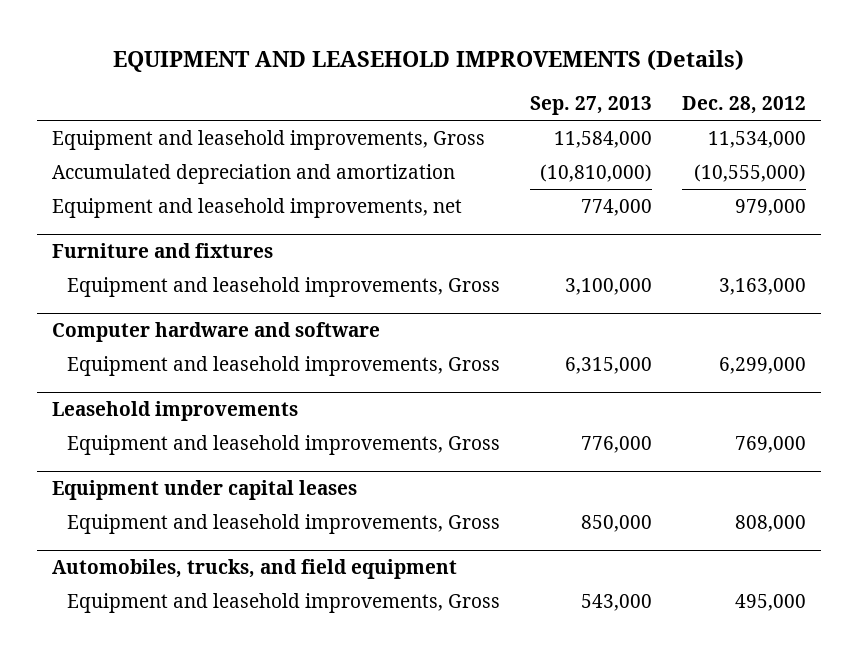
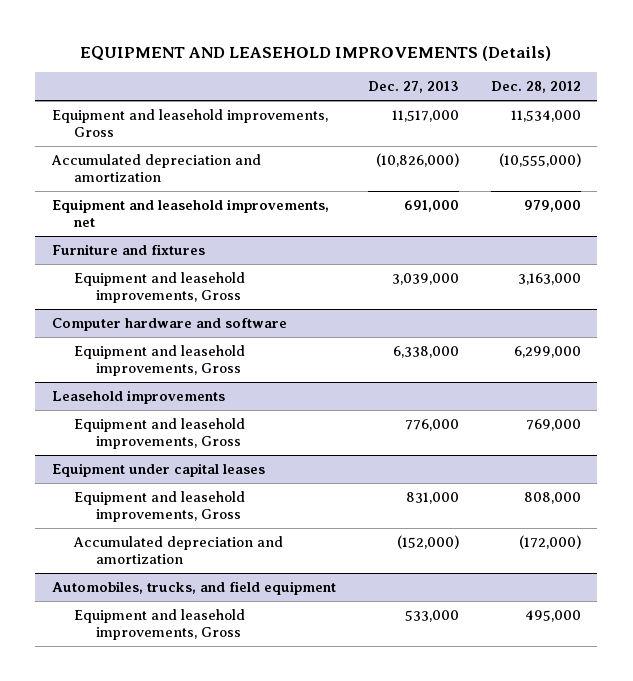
[530,95,653,115] Sep. 27, 2013 -> none
none -> [367,81,459,94] Dec. 27, 2013
none -> [72,535,283,565] Accumulated depreciation and amortization

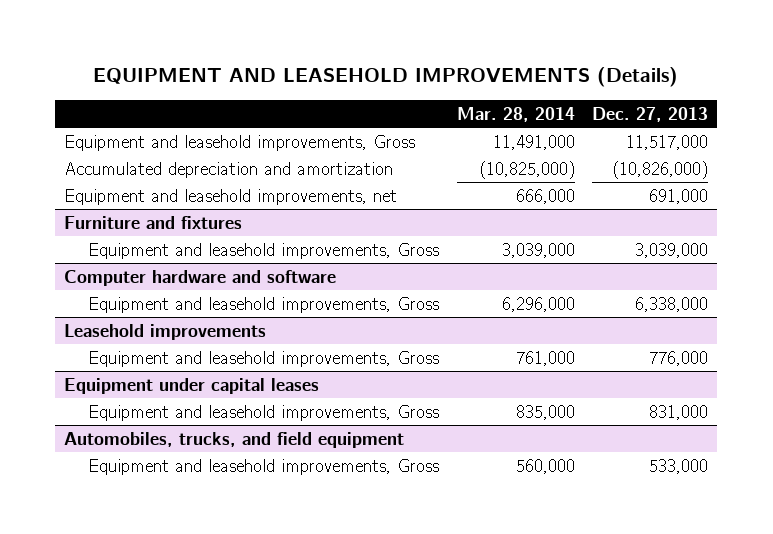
[491,81,582,94] Dec. 28, 2012 -> none
none -> [456,106,575,122] Mar. 28, 2014
[72,535,283,565] Accumulated depreciation and amortization -> none

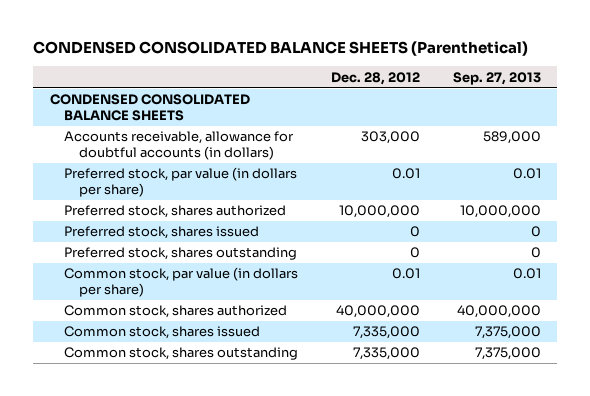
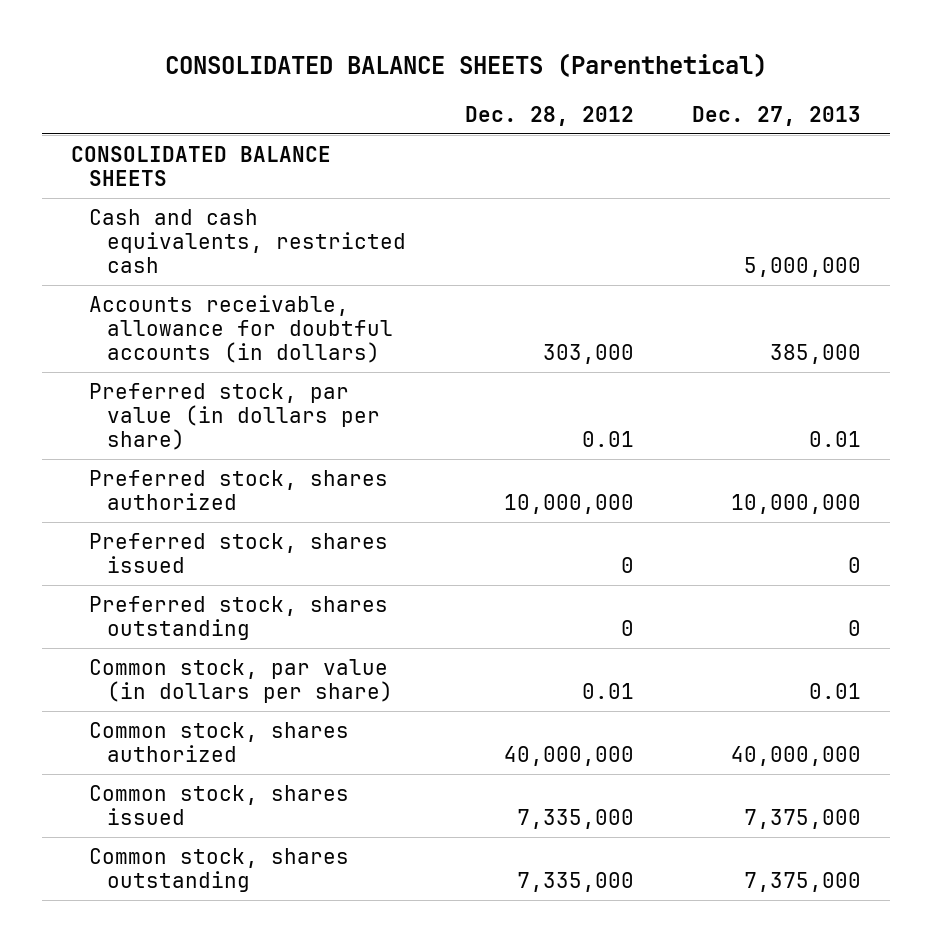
[33,41,529,57] CONDENSED CONSOLIDATED BALANCE SHEETS (Parenthetical) -> [165,52,768,77] CONSOLIDATED BALANCE SHEETS (Parenthetical)
[452,71,541,85] Sep. 27, 2013 -> none
none -> [692,105,862,126] Dec. 27, 2013
[49,94,250,121] CONDENSED CONSOLIDATED BALANCE SHEETS -> [71,146,332,187] CONSOLIDATED BALANCE SHEETS
none -> [89,209,407,273] Cash and cash equivalents, restricted cash

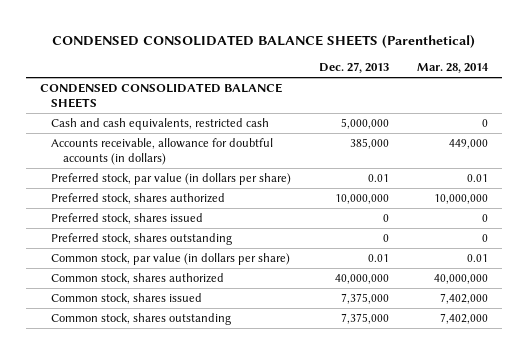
[165,52,768,77] CONSOLIDATED BALANCE SHEETS (Parenthetical) -> [51,34,475,48] CONDENSED CONSOLIDATED BALANCE SHEETS (Parenthetical)
[464,105,634,126] Dec. 28, 2012 -> none
none -> [416,63,489,74] Mar. 28, 2014
[71,146,332,187] CONSOLIDATED BALANCE SHEETS -> [39,83,282,108] CONDENSED CONSOLIDATED BALANCE SHEETS

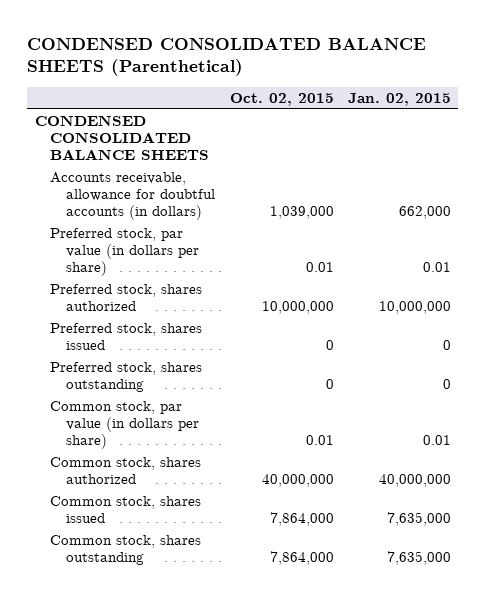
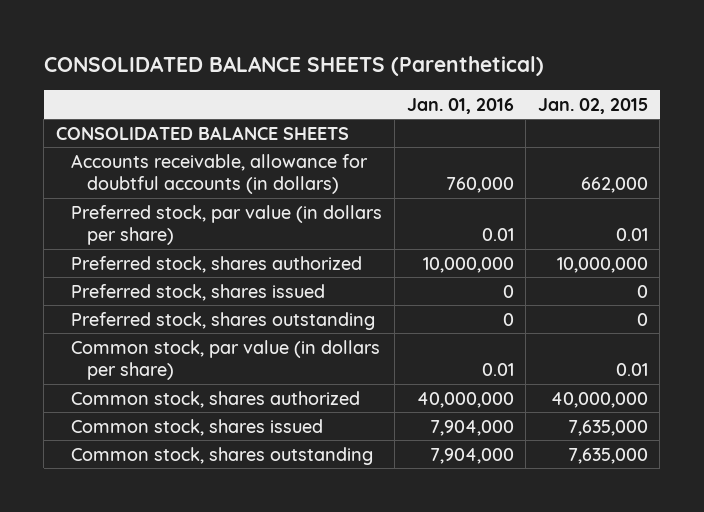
[27,37,427,77] CONDENSED CONSOLIDATED BALANCE SHEETS (Parenthetical) -> [43,55,544,76] CONSOLIDATED BALANCE SHEETS (Parenthetical)
[229,92,334,106] Oct. 02, 2015 -> none
none -> [406,97,514,114] Jan. 01, 2016
[34,114,210,161] CONDENSED CONSOLIDATED BALANCE SHEETS -> [55,125,349,140] CONSOLIDATED BALANCE SHEETS

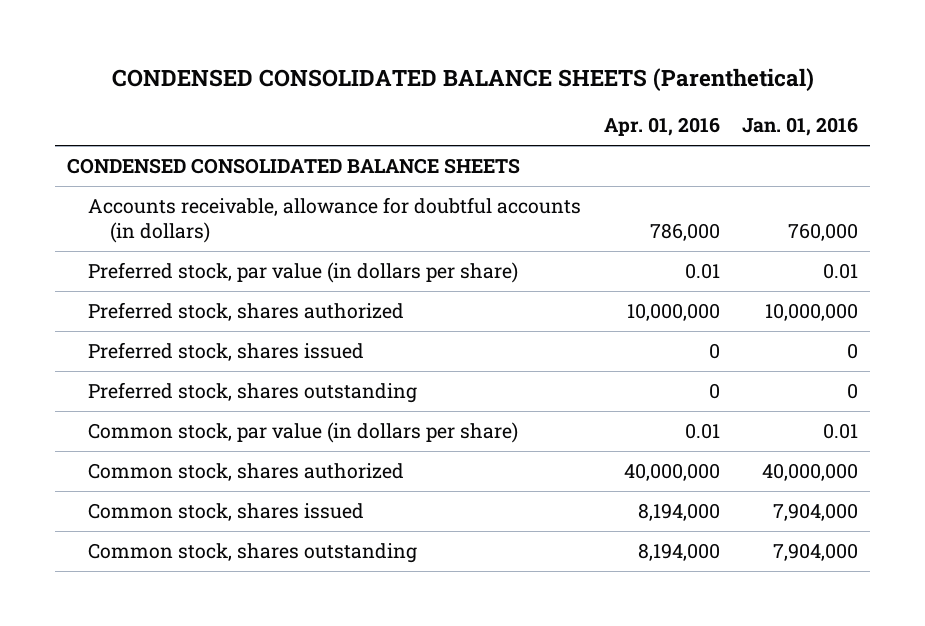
[43,55,544,76] CONSOLIDATED BALANCE SHEETS (Parenthetical) -> [111,67,814,91] CONDENSED CONSOLIDATED BALANCE SHEETS (Parenthetical)
[537,97,648,114] Jan. 02, 2015 -> none
none -> [603,117,720,137] Apr. 01, 2016
[55,125,349,140] CONSOLIDATED BALANCE SHEETS -> [66,157,520,174] CONDENSED CONSOLIDATED BALANCE SHEETS

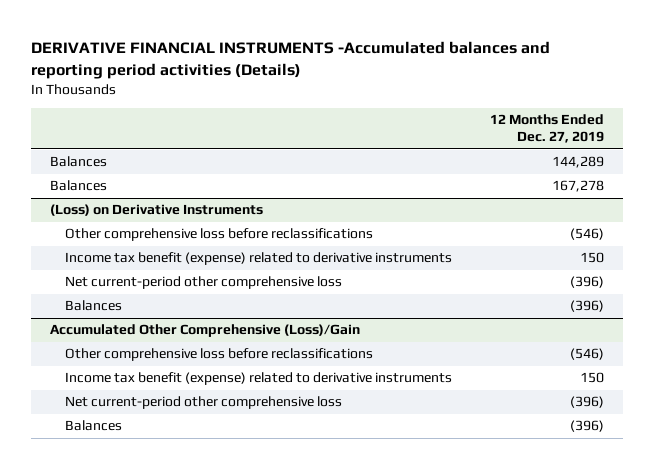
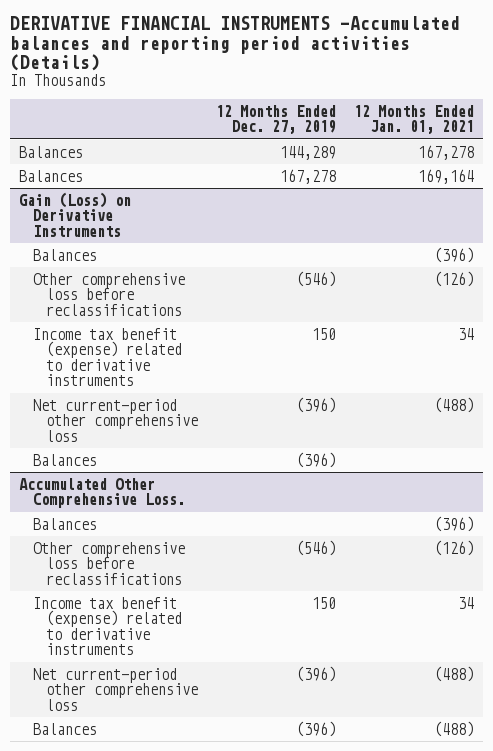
none -> [353,104,474,135] 12 Months Ended Jan. 01, 2021
[49,204,263,217] (Loss) on Derivative Instruments -> [19,191,132,237] Gain (Loss) on Derivative Instruments
none -> [32,248,97,261] Balances
[49,324,360,338] Accumulated Other Comprehensive (Loss)/Gain -> [19,477,185,509] Accumulated Other Comprehensive Loss.
none -> [32,517,97,530] Balances

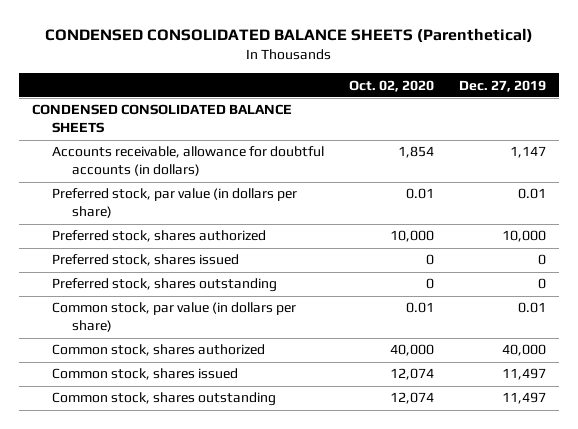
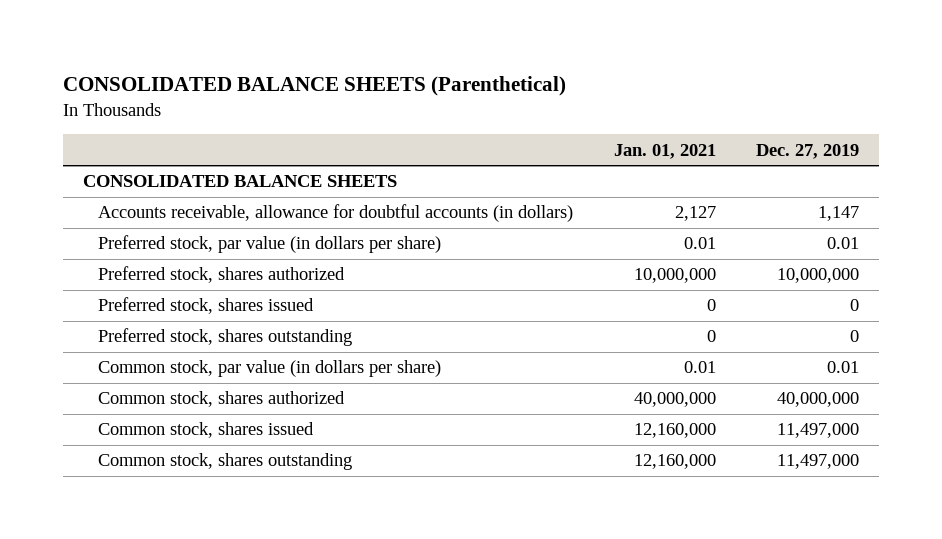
[44,28,533,44] CONDENSED CONSOLIDATED BALANCE SHEETS (Parenthetical) -> [63,76,567,97] CONSOLIDATED BALANCE SHEETS (Parenthetical)
[348,79,434,92] Oct. 02, 2020 -> none
none -> [613,143,716,159] Jan. 01, 2021
[31,104,292,134] CONDENSED CONSOLIDATED BALANCE SHEETS -> [83,175,398,188] CONSOLIDATED BALANCE SHEETS
[502,230,547,243] 10,000 -> [777,268,860,284] 10,000,000
[502,344,547,357] 40,000 -> [777,392,860,408] 40,000,000
[502,368,547,381] 11,497 -> [777,423,860,439] 11,497,000
[502,392,547,405] 11,497 -> [777,454,860,470] 11,497,000

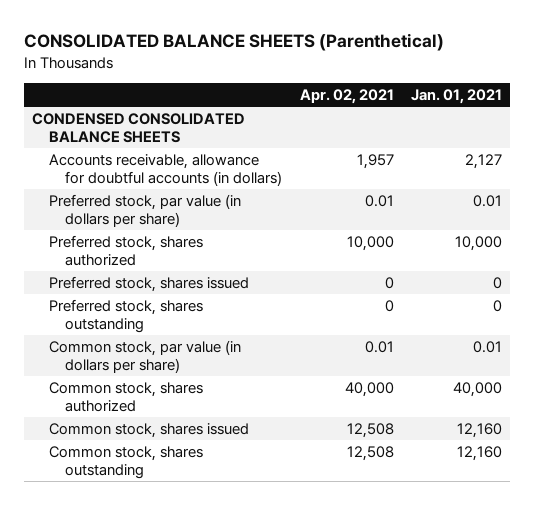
[756,143,860,159] Dec. 27, 2019 -> none
none -> [299,89,394,105] Apr. 02, 2021
[83,175,398,188] CONSOLIDATED BALANCE SHEETS -> [32,112,246,143] CONDENSED CONSOLIDATED BALANCE SHEETS
[633,268,716,284] 10,000,000 -> [454,235,502,251] 10,000
[633,392,716,408] 40,000,000 -> [452,381,502,397] 40,000
[633,423,716,439] 12,160,000 -> [456,422,502,438] 12,160
[633,454,716,470] 12,160,000 -> [456,445,502,461] 12,160

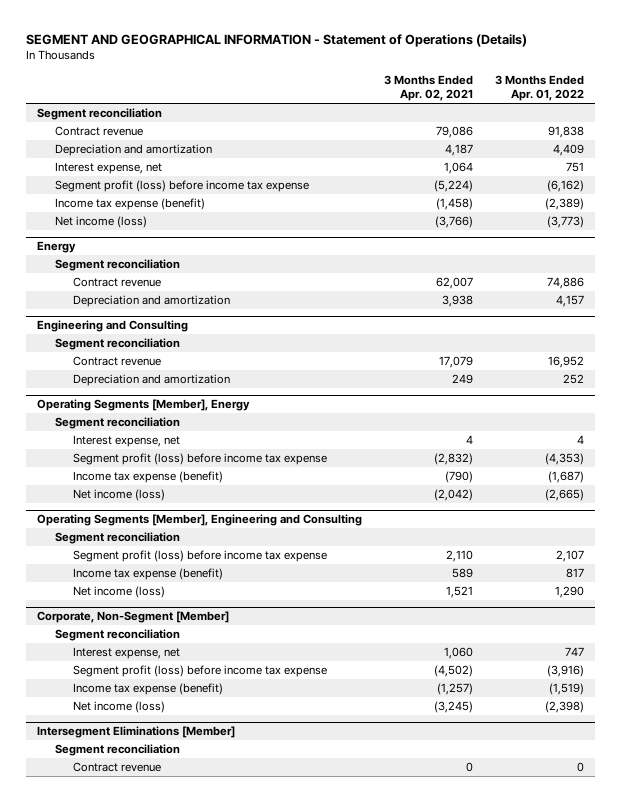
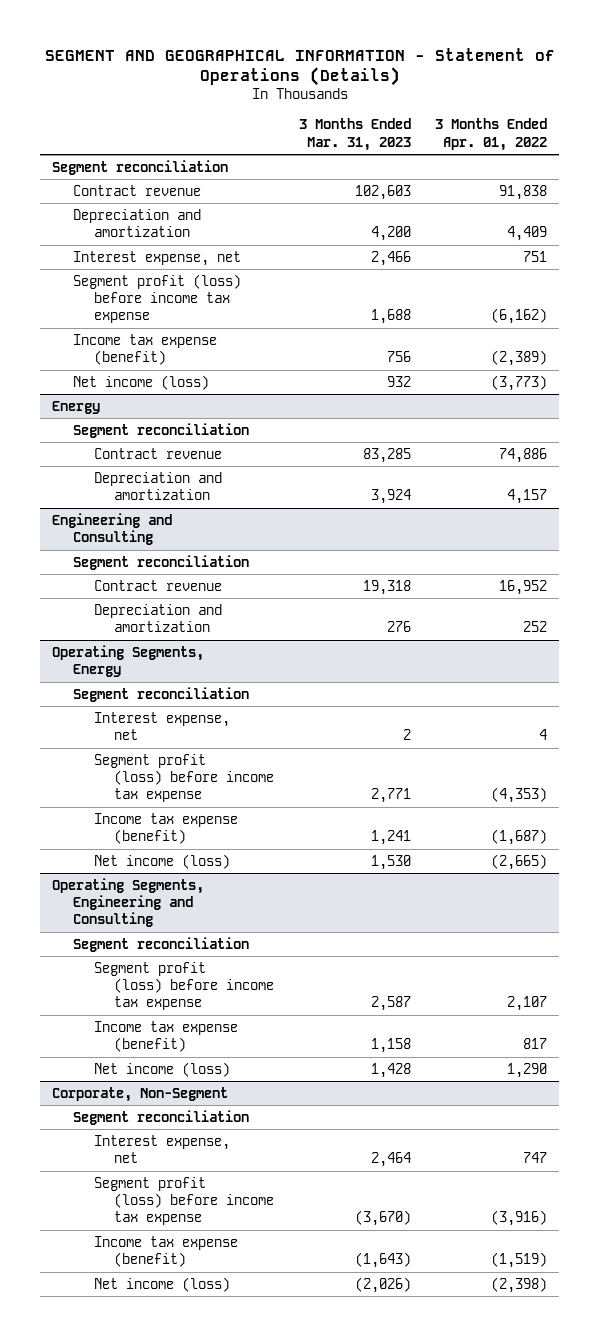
[384,74,474,102] 3 Months Ended Apr. 02, 2021 -> none
none -> [298,118,411,151] 3 Months Ended Mar. 31, 2023
[37,399,251,412] Operating Segments [Member], Energy -> [51,644,204,678] Operating Segments, Energy
[37,514,363,527] Operating Segments [Member], Engineering and Consulting -> [51,877,204,928] Operating Segments, Engineering and Consulting
[37,611,230,624] Corporate, Non-Segment [Member] -> [51,1086,228,1102] Corporate, Non-Segment
[37,726,236,739] Intersegment Eliminations [Member] -> none
[55,744,181,757] Segment reconciliation -> none
[73,762,162,773] Contract revenue -> none

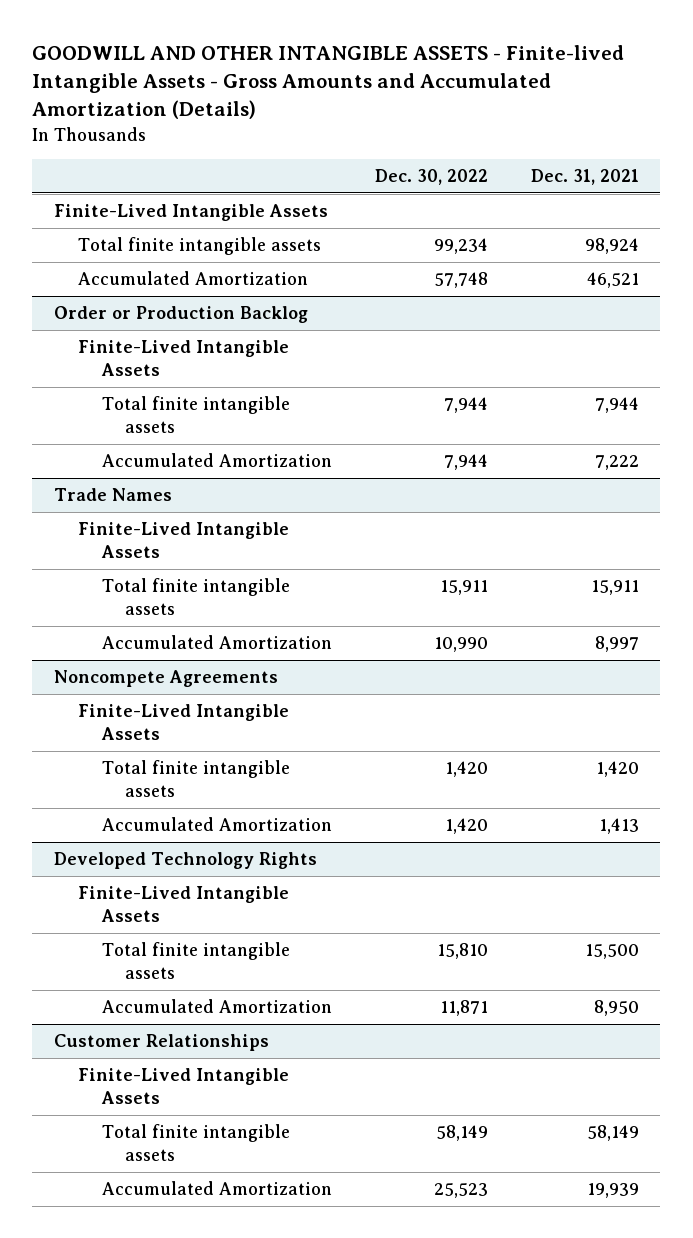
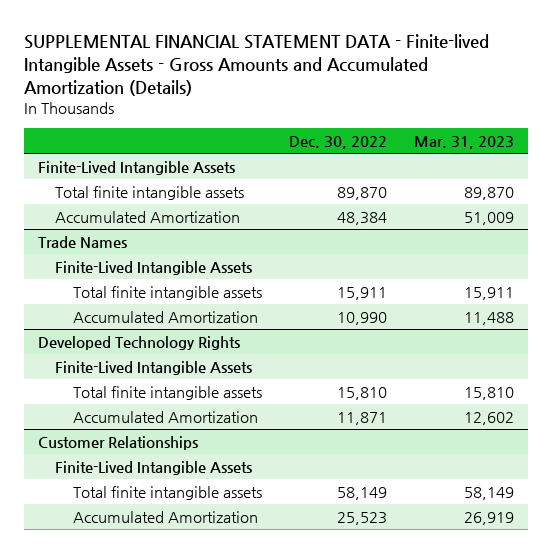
[32,45,625,120] GOODWILL AND OTHER INTANGIBLE ASSETS - Finite-lived Intangible Assets - Gross Amounts and Accumulated Amortization (Details) -> [24,34,490,97] SUPPLEMENTAL FINANCIAL STATEMENT DATA - Finite-lived Intangible Assets - Gross Amounts and Accumulated Amortization (Details)
[530,169,639,186] Dec. 31, 2021 -> none
none -> [414,135,515,149] Mar. 31, 2023
[53,306,308,324] Order or Production Backlog -> none
[77,340,289,376] Finite-Lived Intangible Assets -> none
[101,396,290,433] Total finite intangible assets -> none
[101,453,332,468] Accumulated Amortization -> none
[433,238,488,255] 99,234 -> [337,186,388,200] 89,870
[433,272,488,289] 57,748 -> [337,211,388,225] 48,384
[53,670,278,688] Noncompete Agreements -> none
[77,704,289,740] Finite-Lived Intangible Assets -> none
[101,760,290,797] Total finite intangible assets -> none
[101,817,332,832] Accumulated Amortization -> none

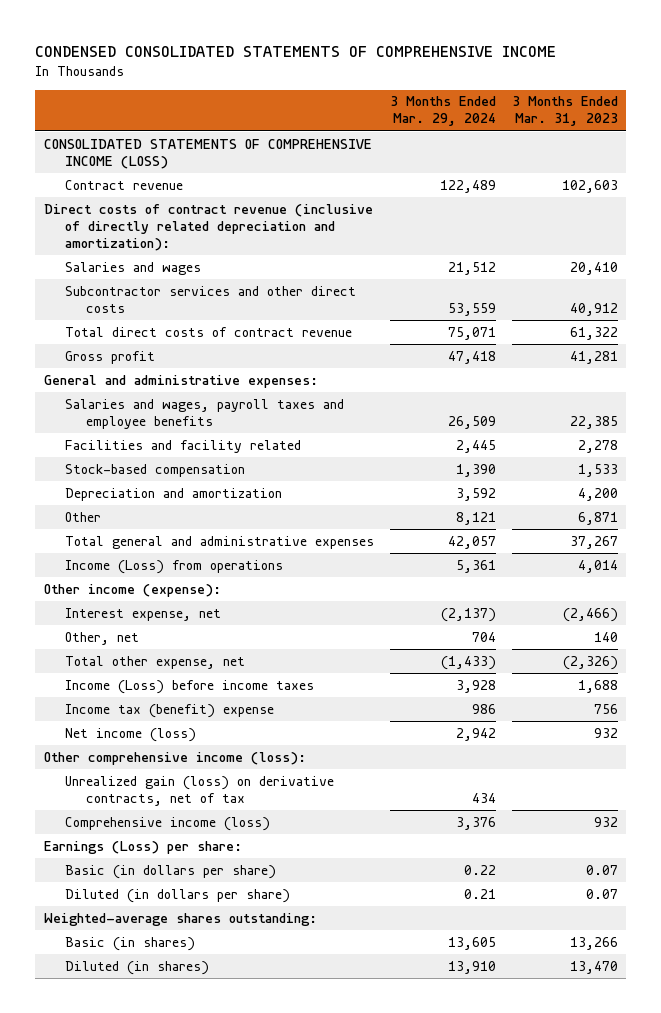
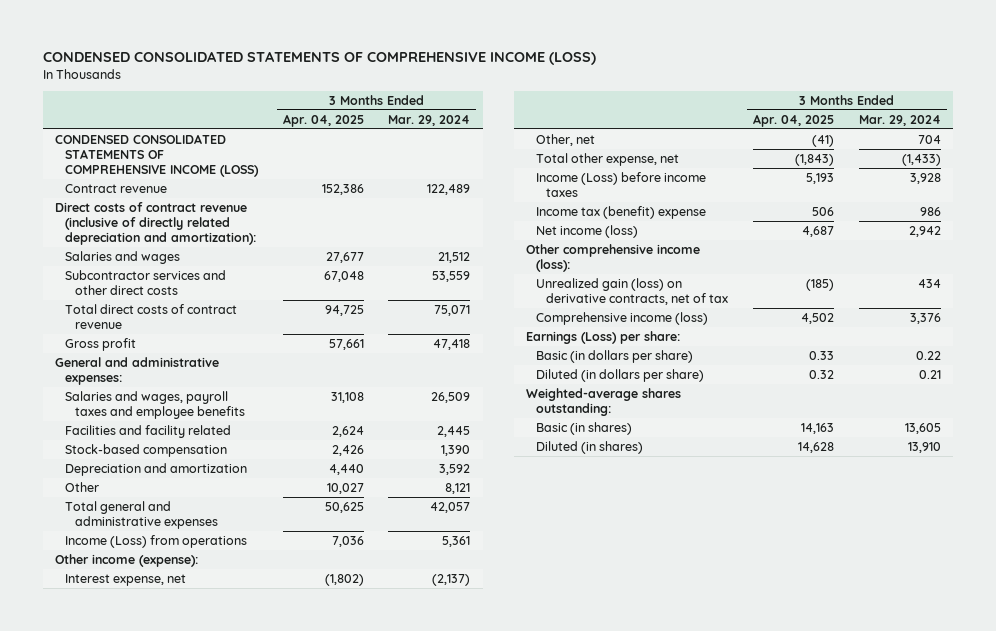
[35,46,557,58] CONDENSED CONSOLIDATED STATEMENTS OF COMPREHENSIVE INCOME -> [42,51,596,66] CONDENSED CONSOLIDATED STATEMENTS OF COMPREHENSIVE INCOME (LOSS)
[511,96,618,127] 3 Months Ended Mar. 31, 2023 -> none
none -> [282,113,364,127] Apr. 04, 2025
[43,138,372,169] CONSOLIDATED STATEMENTS OF COMPREHENSIVE INCOME (LOSS) -> [55,133,260,178] CONDENSED CONSOLIDATED STATEMENTS OF COMPREHENSIVE INCOME (LOSS)

